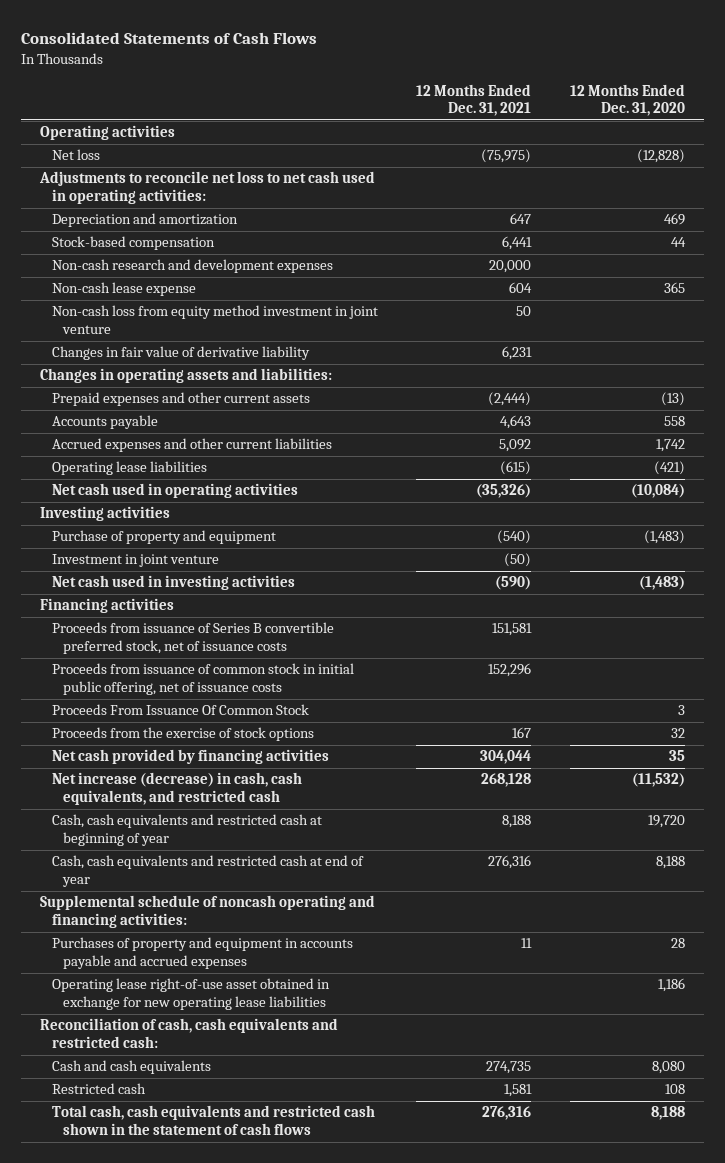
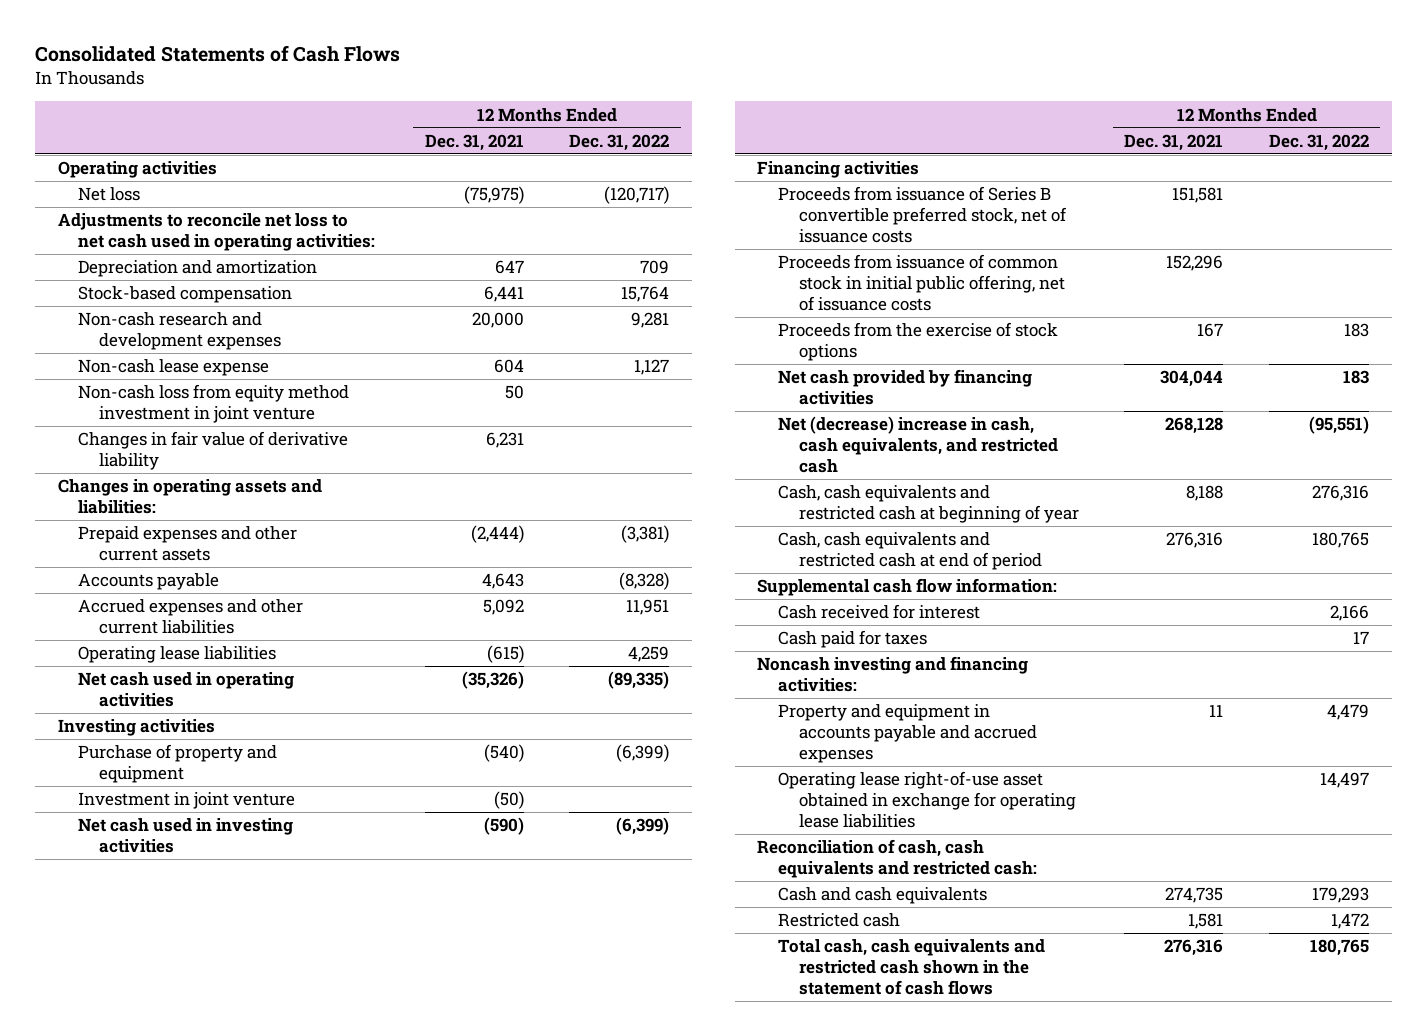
[569,83,685,117] 12 Months Ended Dec. 31, 2020 -> none
none -> [569,133,670,151] Dec. 31, 2022
[51,704,309,716] Proceeds From Issuance Of Common Stock -> none
[51,772,302,806] Net increase (decrease) in cash, cash equivalents, and restricted cash -> [778,416,1058,473] Net (decrease) increase in cash, cash equivalents, and restricted cash
[51,855,364,888] Cash, cash equivalents and restricted cash at end of year -> [778,532,1042,570] Cash, cash equivalents and restricted cash at end of period
none -> [757,578,1058,597] Supplemental cash flow information:
none -> [778,604,981,620] Cash received for interest
none -> [778,630,928,649] Cash paid for taxes
[40,895,376,929] Supplemental schedule of noncash operating and financing activities: -> [757,656,1029,692] Noncash investing and financing activities:
[51,937,353,970] Purchases of property and equipment in accounts payable and accrued expenses -> [778,704,1037,763] Property and equipment in accounts payable and accrued expenses
[51,978,330,1011] Operating lease right-of-use asset obtained in exchange for new operating lease liabilities -> [778,771,1076,828] Operating lease right-of-use asset obtained in exchange for operating lease liabilities

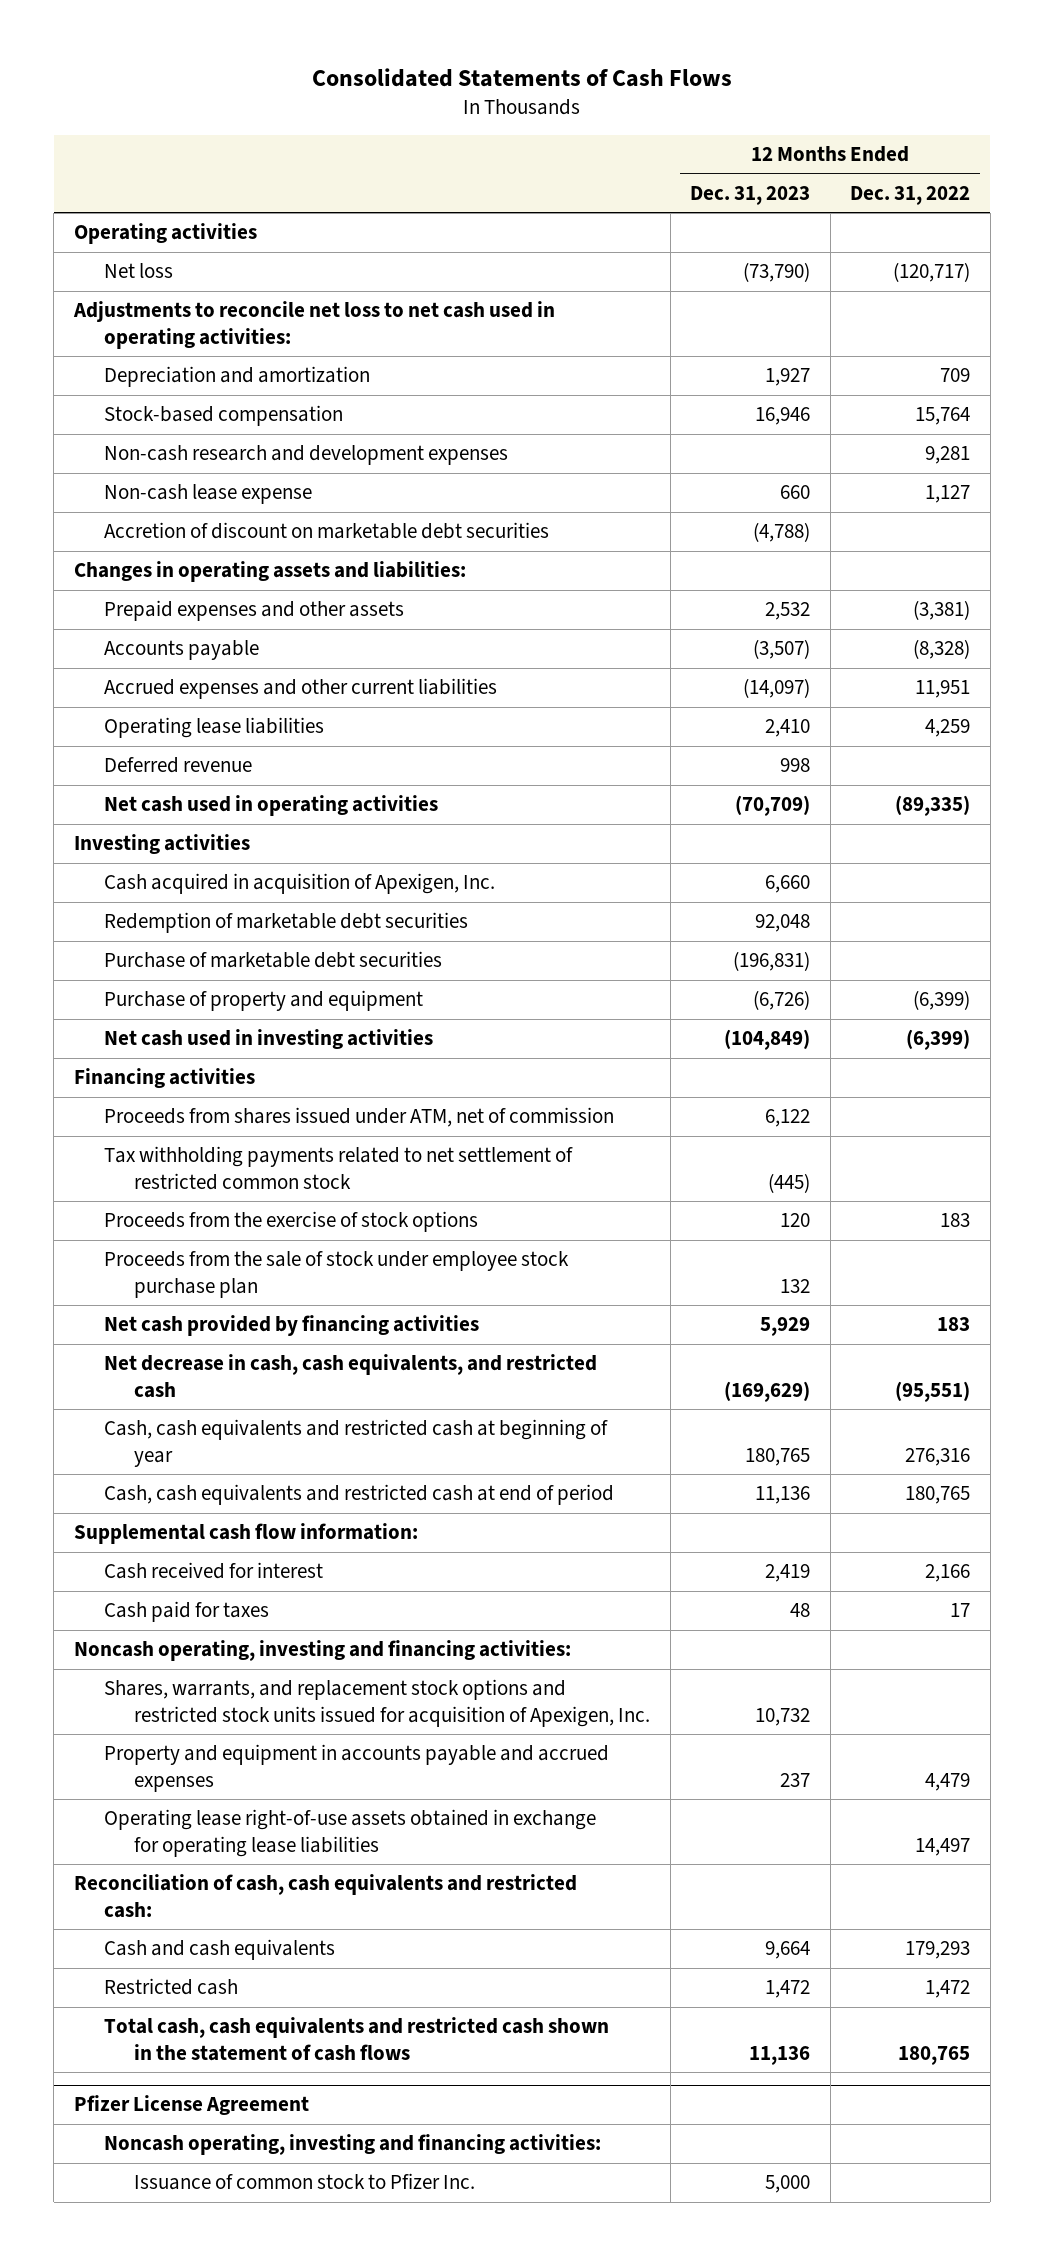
[424,133,524,151] Dec. 31, 2021 -> none
none -> [690,185,811,205] Dec. 31, 2023
[78,384,350,423] Non-cash loss from equity method investment in joint venture -> none
[78,431,349,470] Changes in fair value of derivative liability -> none
none -> [103,522,549,540] Accretion of discount on marketable debt securities
[78,526,298,561] Prepaid expenses and other current assets -> [103,600,404,622] Prepaid expenses and other assets
none -> [103,757,252,774] Deferred revenue
none -> [103,873,495,895] Cash acquired in acquisition of Apexigen, Inc.
none -> [103,912,468,934] Redemption of marketable debt securities
none -> [103,951,442,969] Purchase of marketable debt securities
[78,792,296,810] Investment in joint venture -> none
[778,186,1067,243] Proceeds from issuance of Series B convertible preferred stock, net of issuance costs -> none
[778,254,1065,311] Proceeds from issuance of common stock in initial public offering, net of issuance costs -> none
none -> [103,1107,614,1128] Proceeds from shares issued under ATM, net of commission
none -> [103,1146,573,1190] Tax withholding payments related to net settlement of restricted common stock
none -> [103,1251,569,1298] Proceeds from the sale of stock under employee stock purchase plan
[778,416,1058,473] Net (decrease) increase in cash, cash equivalents, and restricted cash -> [103,1354,597,1398] Net decrease in cash, cash equivalents, and restricted cash
[757,656,1029,692] Noncash investing and financing activities: -> [73,1640,571,1662] Noncash operating, investing and financing activities:
none -> [103,1679,651,1727] Shares, warrants, and replacement stock options and restricted stock units issued for acquisition of Apexigen, Inc.
[778,771,1076,828] Operating lease right-of-use asset obtained in exchange for operating lease liabilities -> [103,1809,596,1857] Operating lease right-of-use assets obtained in exchange for operating lease liabilities
none -> [73,2095,309,2116] Pfizer License Agreement
none -> [103,2134,601,2156] Noncash operating, investing and financing activities:
none -> [134,2173,476,2191] Issuance of common stock to Pfizer Inc.

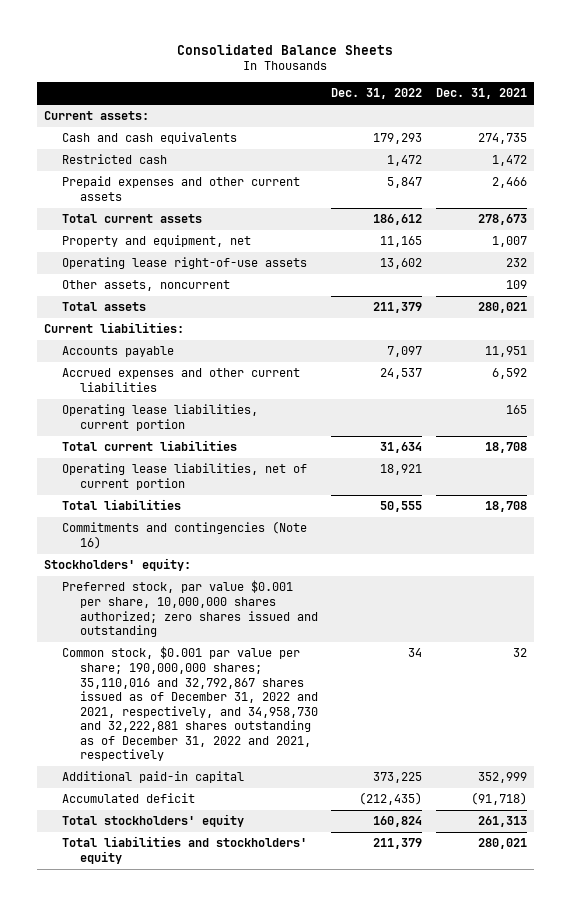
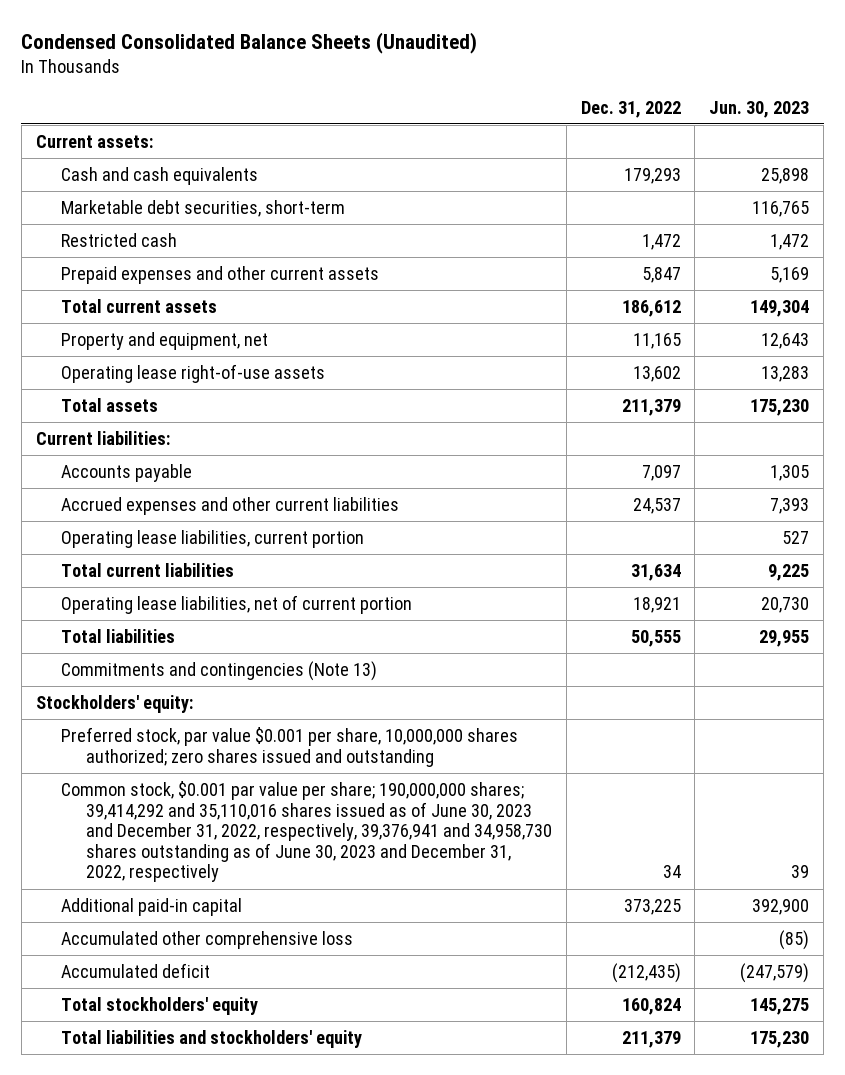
[177,43,394,55] Consolidated Balance Sheets -> [21,31,478,54] Condensed Consolidated Balance Sheets (Unaudited)
[435,88,527,100] Dec. 31, 2021 -> none
none -> [709,100,810,118] Jun. 30, 2023
none -> [60,199,345,217] Marketable debt securities, short-term
[61,280,230,292] Other assets, noncurrent -> none
[61,521,307,549] Commitments and contingencies (Note 16) -> [60,660,377,681] Commitments and contingencies (Note 13)
[61,646,318,762] Common stock, $0.001 par value per share; 190,000,000 shares; 35,110,016 and 32,792,867 shares issued as of December 31, 2022 and 2021, respectively, and 34,958,730 and 32,222,881 shares outstanding as of December 31, 2022 and 2021, respectively -> [60,780,553,883] Common stock, $0.001 par value per share; 190,000,000 shares; 39,414,292 and 35,110,016 shares issued as of June 30, 2023 and December 31, 2022, respectively, 39,376,941 and 34,958,730 shares outstanding as of June 30, 2023 and December 31, 2022, respectively
none -> [60,930,353,949] Accumulated other comprehensive loss

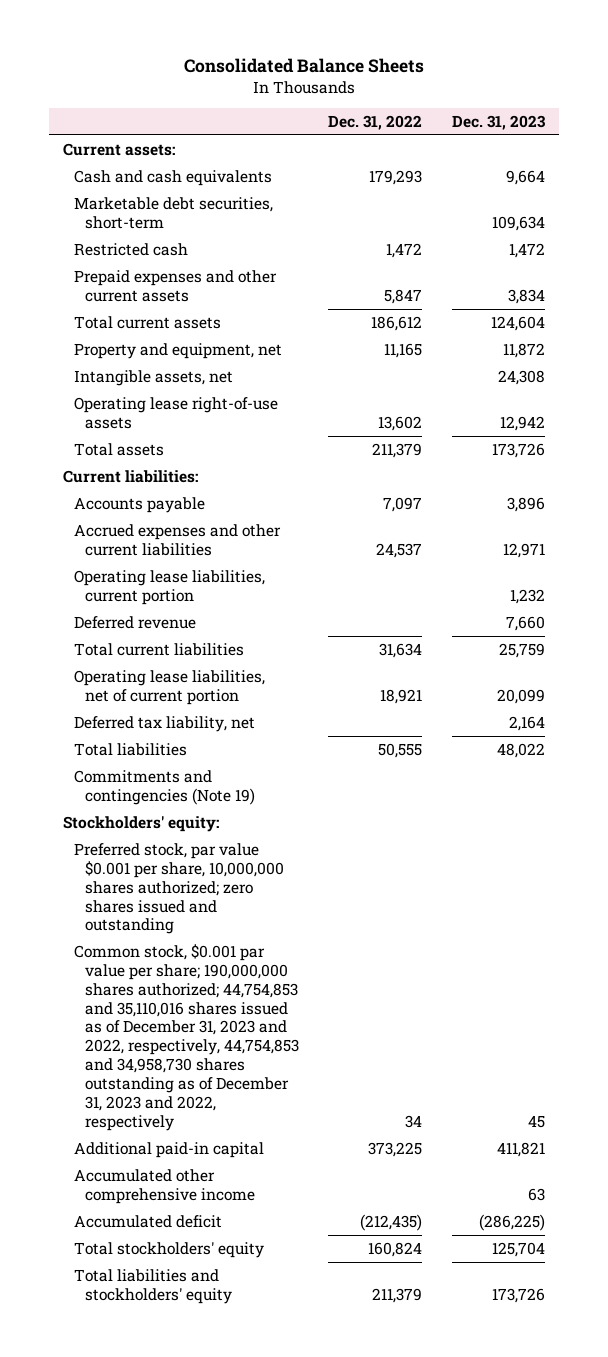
[21,31,478,54] Condensed Consolidated Balance Sheets (Unaudited) -> [183,58,424,74] Consolidated Balance Sheets
[709,100,810,118] Jun. 30, 2023 -> none
none -> [451,114,546,130] Dec. 31, 2023
none -> [74,369,234,386] Intangible assets, net
none -> [74,615,197,629] Deferred revenue
none -> [74,715,256,732] Deferred tax liability, net
[60,660,377,681] Commitments and contingencies (Note 13) -> [74,769,255,805] Commitments and contingencies (Note 19)
[60,780,553,883] Common stock, $0.001 par value per share; 190,000,000 shares; 39,414,292 and 35,110,016 shares issued as of June 30, 2023 and December 31, 2022, respectively, 39,376,941 and 34,958,730 shares outstanding as of June 30, 2023 and December 31, 2022, respectively -> [74,943,299,1131] Common stock, $0.001 par value per share; 190,000,000 shares authorized; 44,754,853 and 35,110,016 shares issued as of December 31, 2023 and 2022, respectively, 44,754,853 and 34,958,730 shares outstanding as of December 31, 2023 and 2022, respectively
[60,930,353,949] Accumulated other comprehensive loss -> [74,1168,255,1204] Accumulated other comprehensive income

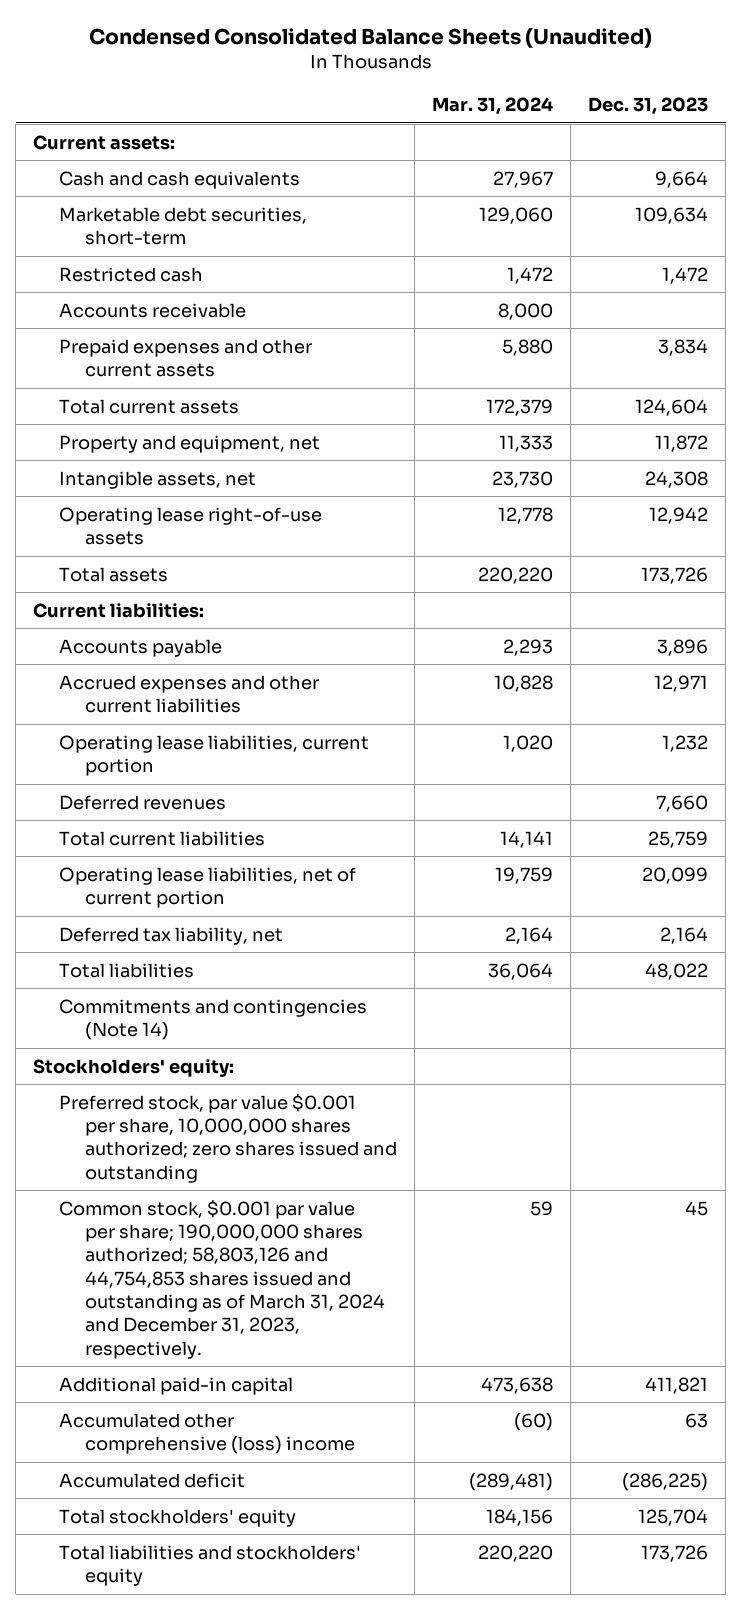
[183,58,424,74] Consolidated Balance Sheets -> [88,27,652,48] Condensed Consolidated Balance Sheets (Unaudited)
[328,114,423,130] Dec. 31, 2022 -> none
none -> [431,96,553,115] Mar. 31, 2024
none -> [59,302,247,318] Accounts receivable
[74,615,197,629] Deferred revenue -> [59,794,227,810] Deferred revenues
[74,769,255,805] Commitments and contingencies (Note 19) -> [59,998,368,1041] Commitments and contingencies (Note 14)
[74,943,299,1131] Common stock, $0.001 par value per share; 190,000,000 shares authorized; 44,754,853 and 35,110,016 shares issued as of December 31, 2023 and 2022, respectively, 44,754,853 and 34,958,730 shares outstanding as of December 31, 2023 and 2022, respectively -> [59,1199,385,1359] Common stock, $0.001 par value per share; 190,000,000 shares authorized; 58,803,126 and 44,754,853 shares issued and outstanding as of March 31, 2024 and December 31, 2023, respectively.
[74,1168,255,1204] Accumulated other comprehensive income -> [59,1412,355,1455] Accumulated other comprehensive (loss) income

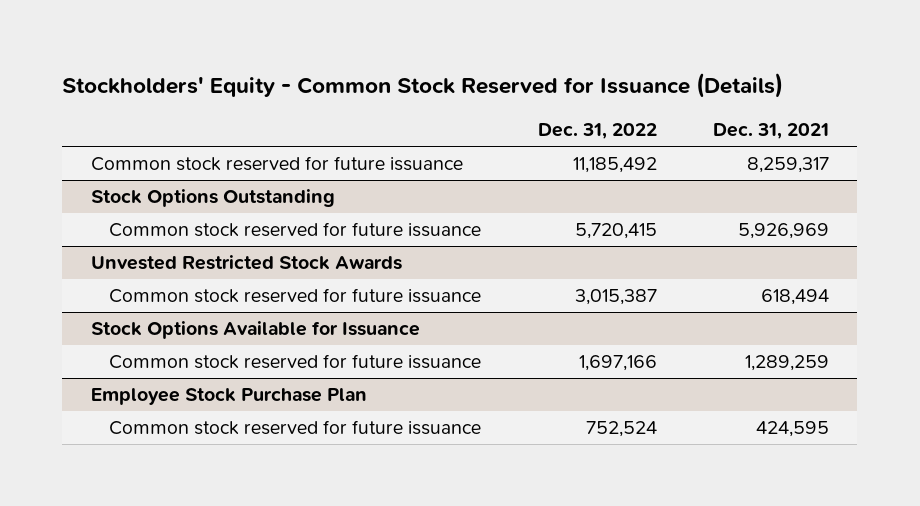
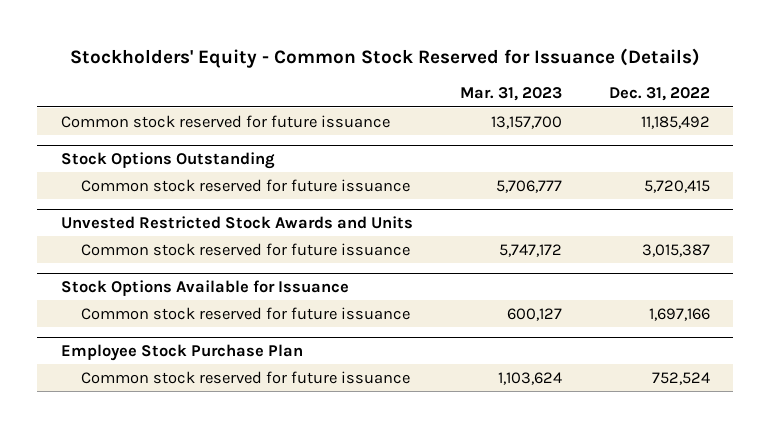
[713,123,830,140] Dec. 31, 2021 -> none
none -> [459,87,562,102] Mar. 31, 2023
[90,255,402,271] Unvested Restricted Stock Awards -> [60,215,413,229] Unvested Restricted Stock Awards and Units

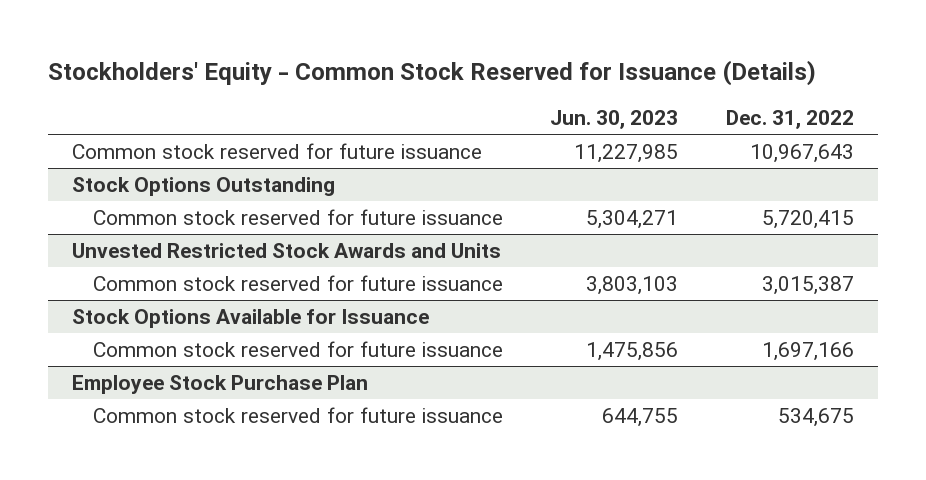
[459,87,562,102] Mar. 31, 2023 -> none
none -> [550,110,679,130] Jun. 30, 2023
[640,115,710,129] 11,185,492 -> [749,143,854,163] 10,967,643
[651,371,710,385] 752,524 -> [777,407,854,427] 534,675

